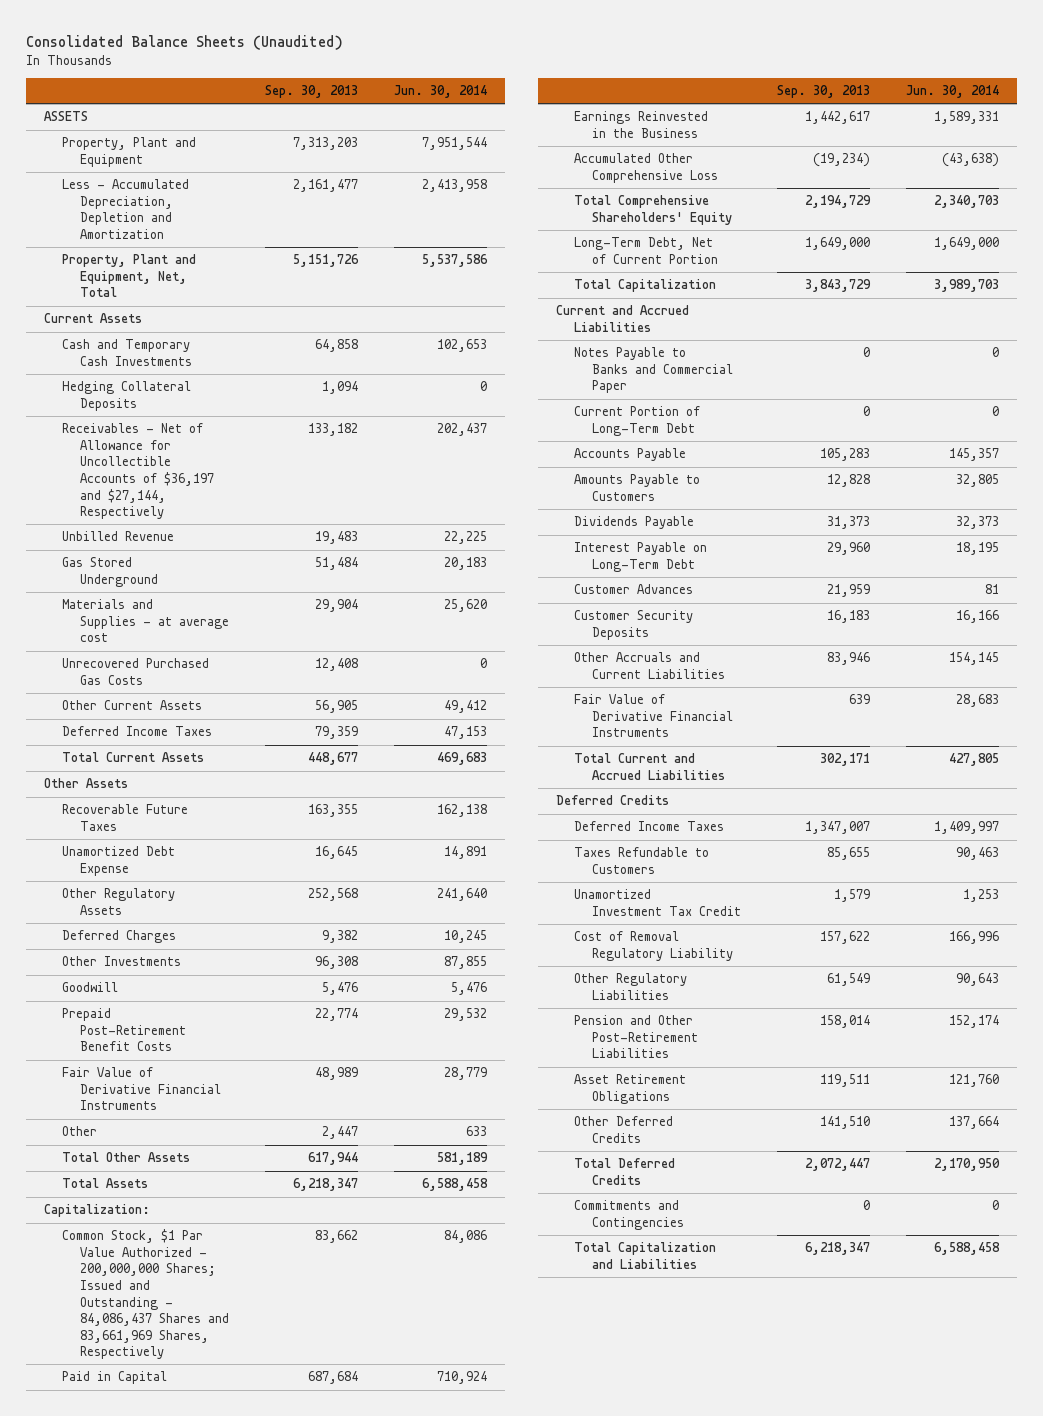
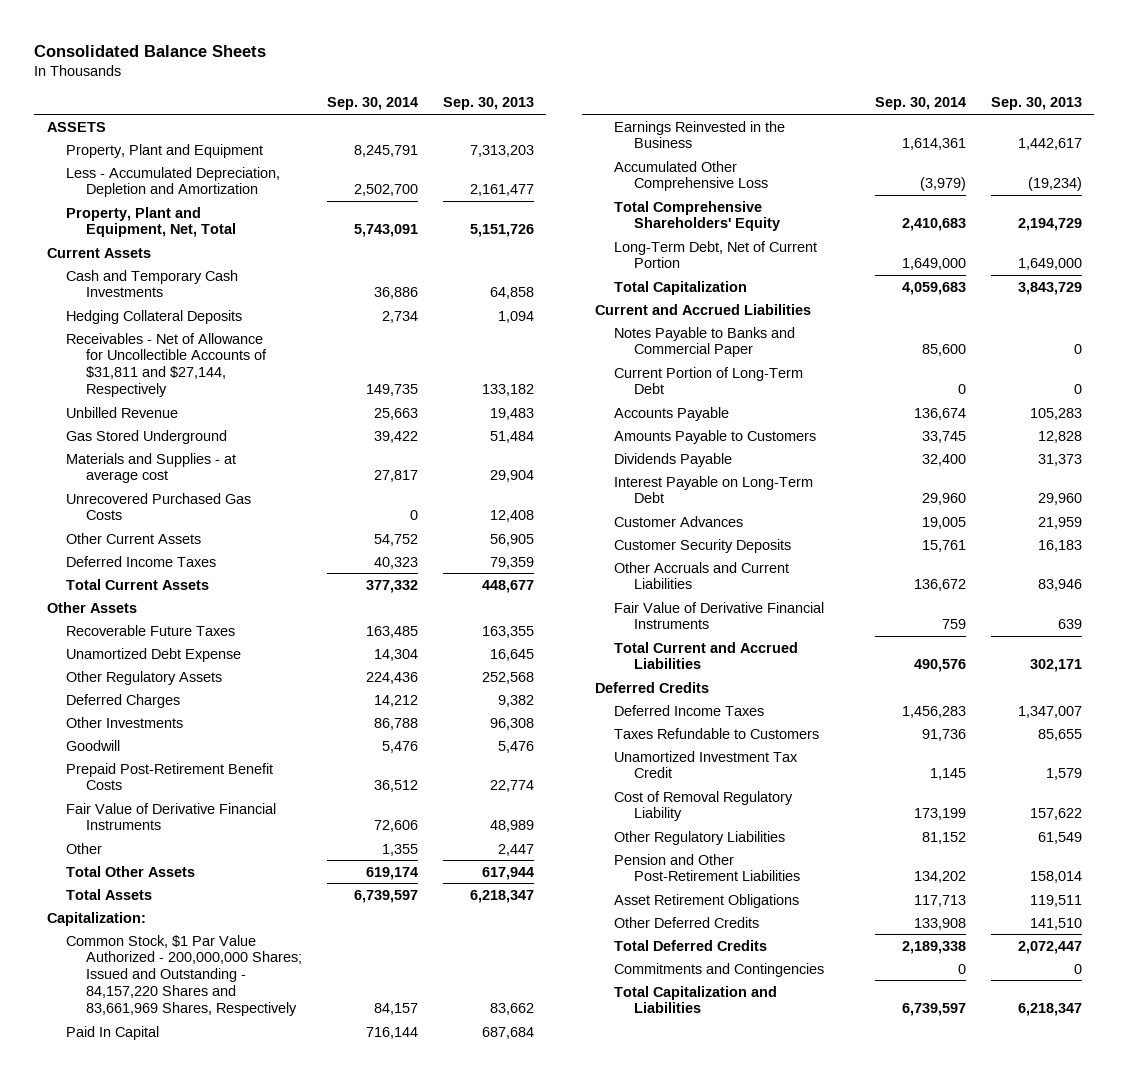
[26,34,344,50] Consolidated Balance Sheets (Unaudited) -> [34,44,267,57] Consolidated Balance Sheets
[394,84,488,98] Jun. 30, 2014 -> none
none -> [326,97,418,111] Sep. 30, 2014
[62,423,215,520] Receivables - Net of Allowance for Uncollectible Accounts of $36,197 and $27,144, Respectively -> [66,332,268,398] Receivables - Net of Allowance for Uncollectible Accounts of $31,811 and $27,144, Respectively
[62,1229,230,1360] Common Stock, $1 Par Value Authorized - 200,000,000 Shares; Issued and Outstanding - 84,086,437 Shares and 83,661,969 Shares, Respectively -> [66,934,303,1016] Common Stock, $1 Par Value Authorized - 200,000,000 Shares; Issued and Outstanding - 84,157,220 Shares and 83,661,969 Shares, Respectively
[62,1371,168,1385] Paid in Capital -> [66,1025,160,1040] Paid In Capital

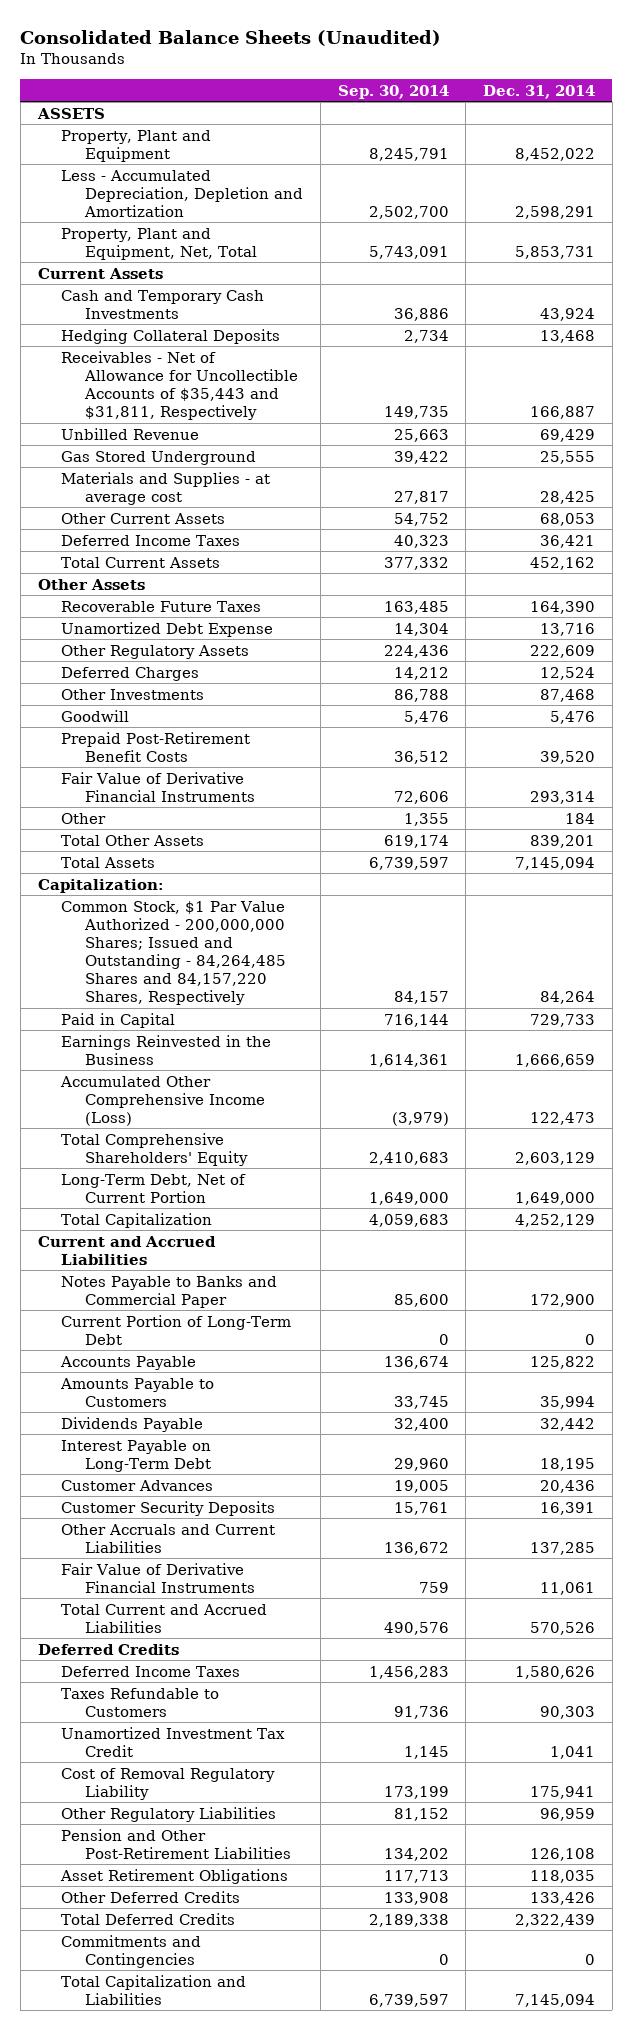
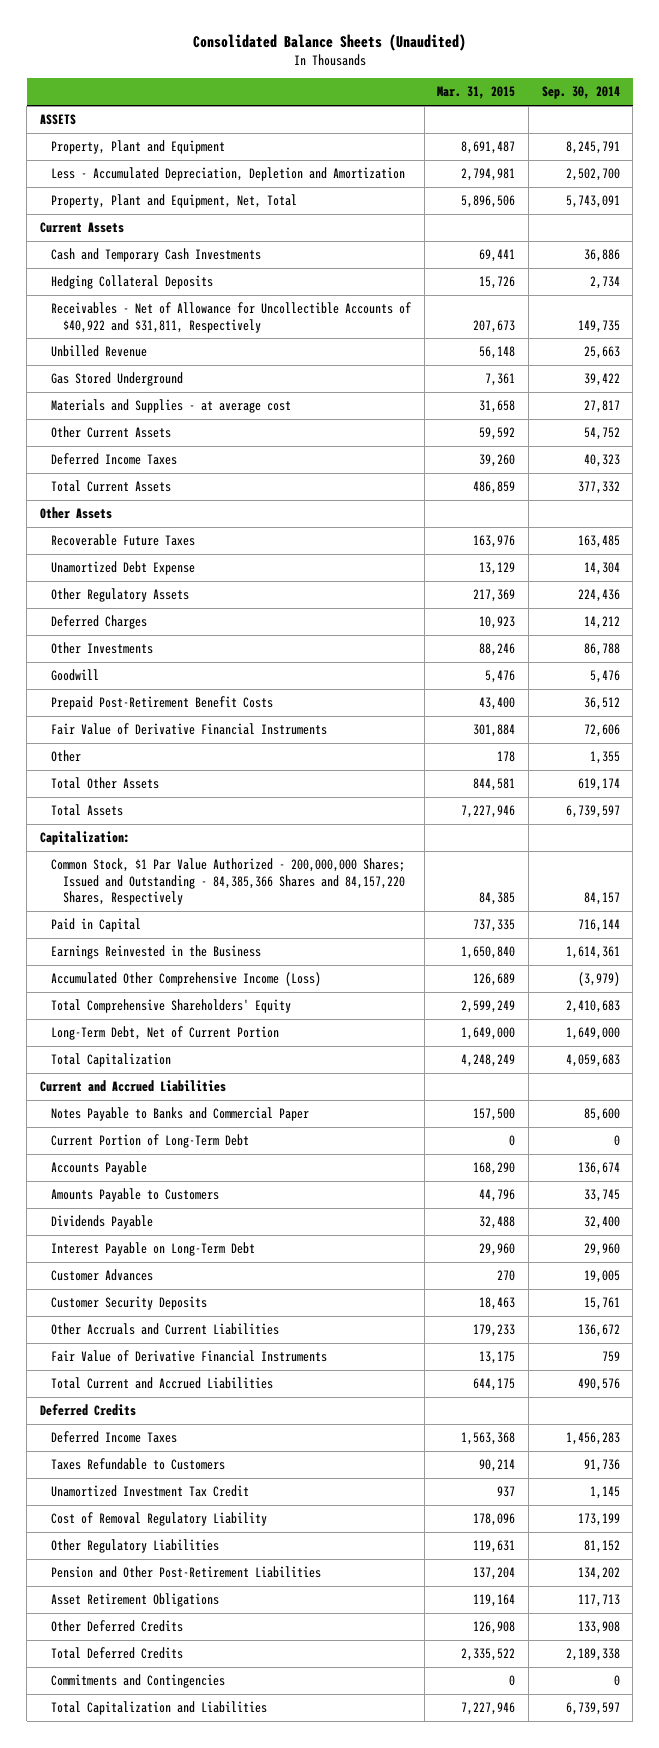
[483,84,596,99] Dec. 31, 2014 -> none
none -> [437,86,516,100] Mar. 31, 2015
[61,350,298,420] Receivables - Net of Allowance for Uncollectible Accounts of $35,443 and $31,811, Respectively -> [51,302,412,333] Receivables - Net of Allowance for Uncollectible Accounts of $40,922 and $31,811, Respectively
[61,900,286,1006] Common Stock, $1 Par Value Authorized - 200,000,000 Shares; Issued and Outstanding - 84,264,485 Shares and 84,157,220 Shares, Respectively -> [51,858,406,905] Common Stock, $1 Par Value Authorized - 200,000,000 Shares; Issued and Outstanding - 84,385,366 Shares and 84,157,220 Shares, Respectively

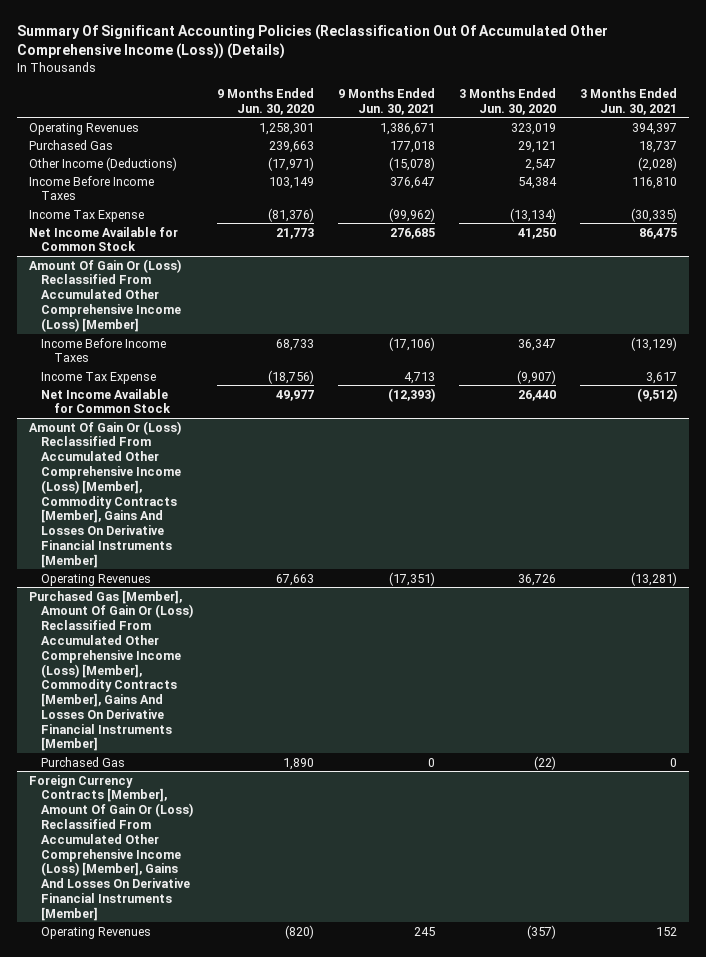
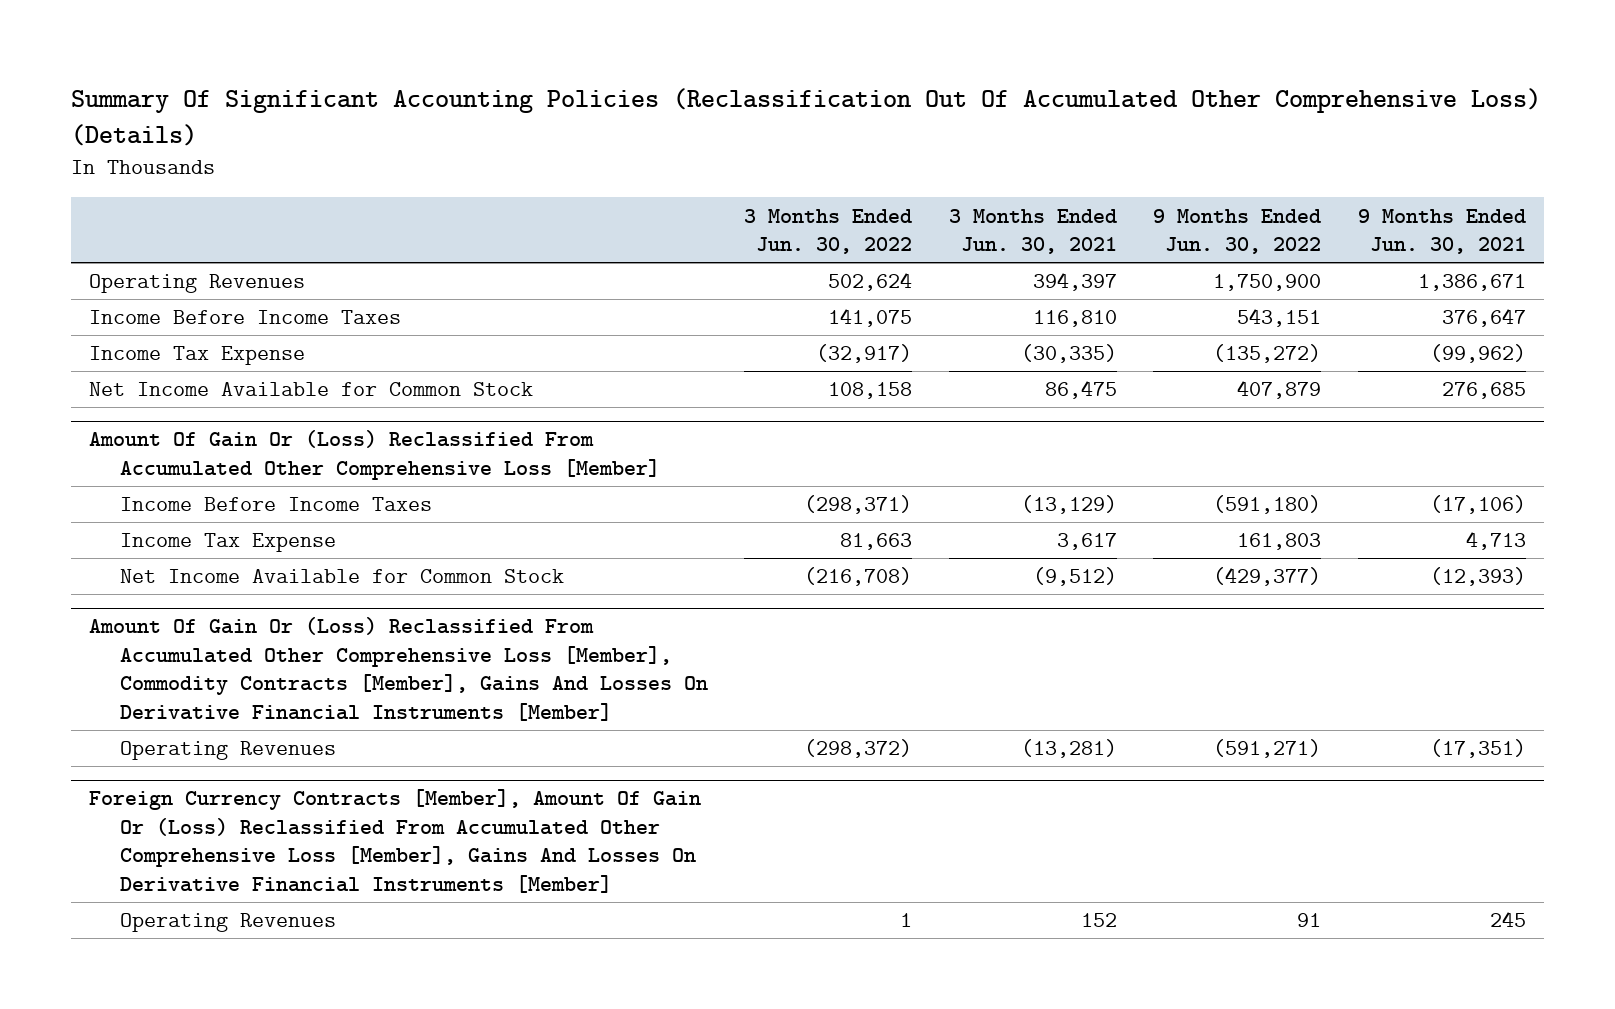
[16,24,608,60] Summary Of Significant Accounting Policies (Reclassification Out Of Accumulated Other Comprehensive Income (Loss)) (Details) -> [71,88,1542,147] Summary Of Significant Accounting Policies (Reclassification Out Of Accumulated Other Comprehensive Loss) (Details)
[217,87,315,115] 9 Months Ended Jun. 30, 2020 -> none
[459,87,557,115] 3 Months Ended Jun. 30, 2020 -> none
none -> [744,208,913,255] 3 Months Ended Jun. 30, 2022
none -> [1153,208,1322,255] 9 Months Ended Jun. 30, 2022
[28,139,113,150] Purchased Gas -> none
[28,156,177,171] Other Income (Deductions) -> none
[28,258,182,332] Amount Of Gain Or (Loss) Reclassified From Accumulated Other Comprehensive Income (Loss) [Member] -> [89,430,660,480] Amount Of Gain Or (Loss) Reclassified From Accumulated Other Comprehensive Loss [Member]
[28,420,182,568] Amount Of Gain Or (Loss) Reclassified From Accumulated Other Comprehensive Income (Loss) [Member], Commodity Contracts [Member], Gains And Losses On Derivative Financial Instruments [Member] -> [89,617,708,721] Amount Of Gain Or (Loss) Reclassified From Accumulated Other Comprehensive Loss [Member], Commodity Contracts [Member], Gains And Losses On Derivative Financial Instruments [Member]
[28,589,194,752] Purchased Gas [Member], Amount Of Gain Or (Loss) Reclassified From Accumulated Other Comprehensive Income (Loss) [Member], Commodity Contracts [Member], Gains And Losses On Derivative Financial Instruments [Member] -> none
[41,756,126,767] Purchased Gas -> none
[28,774,194,921] Foreign Currency Contracts [Member], Amount Of Gain Or (Loss) Reclassified From Accumulated Other Comprehensive Income (Loss) [Member], Gains And Losses On Derivative Financial Instruments [Member] -> [89,789,702,893] Foreign Currency Contracts [Member], Amount Of Gain Or (Loss) Reclassified From Accumulated Other Comprehensive Loss [Member], Gains And Losses On Derivative Financial Instruments [Member]

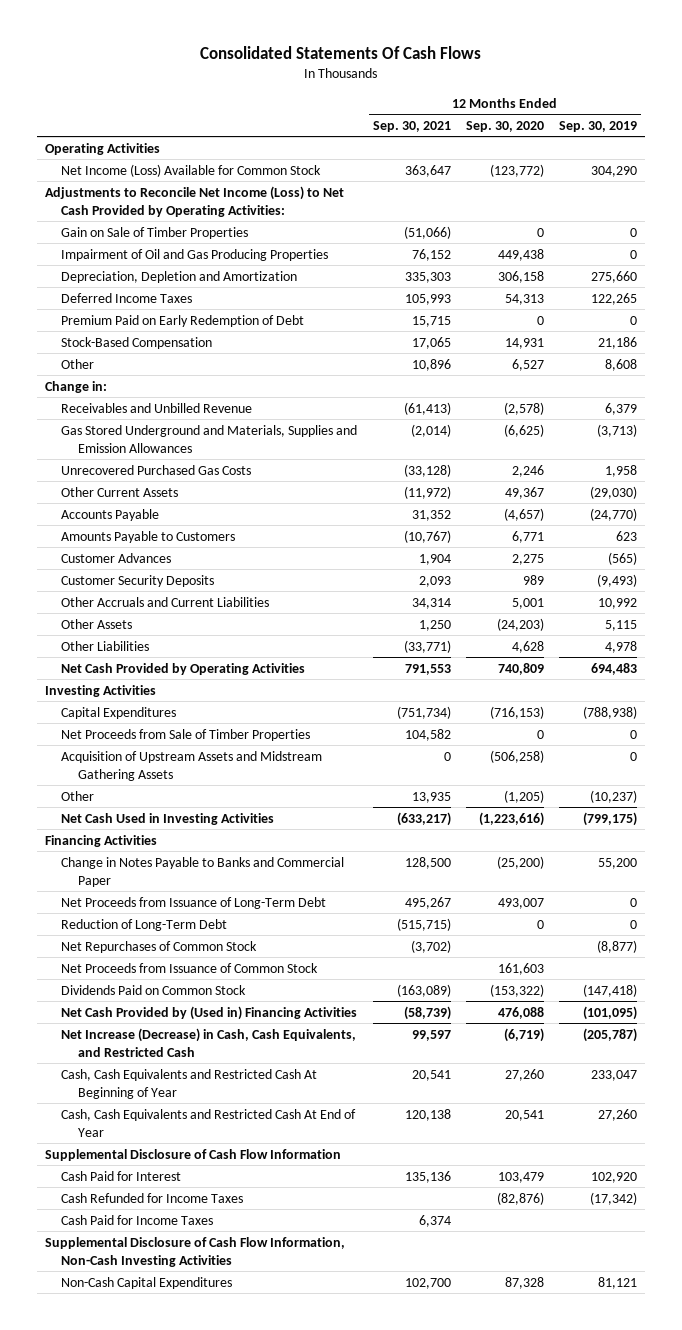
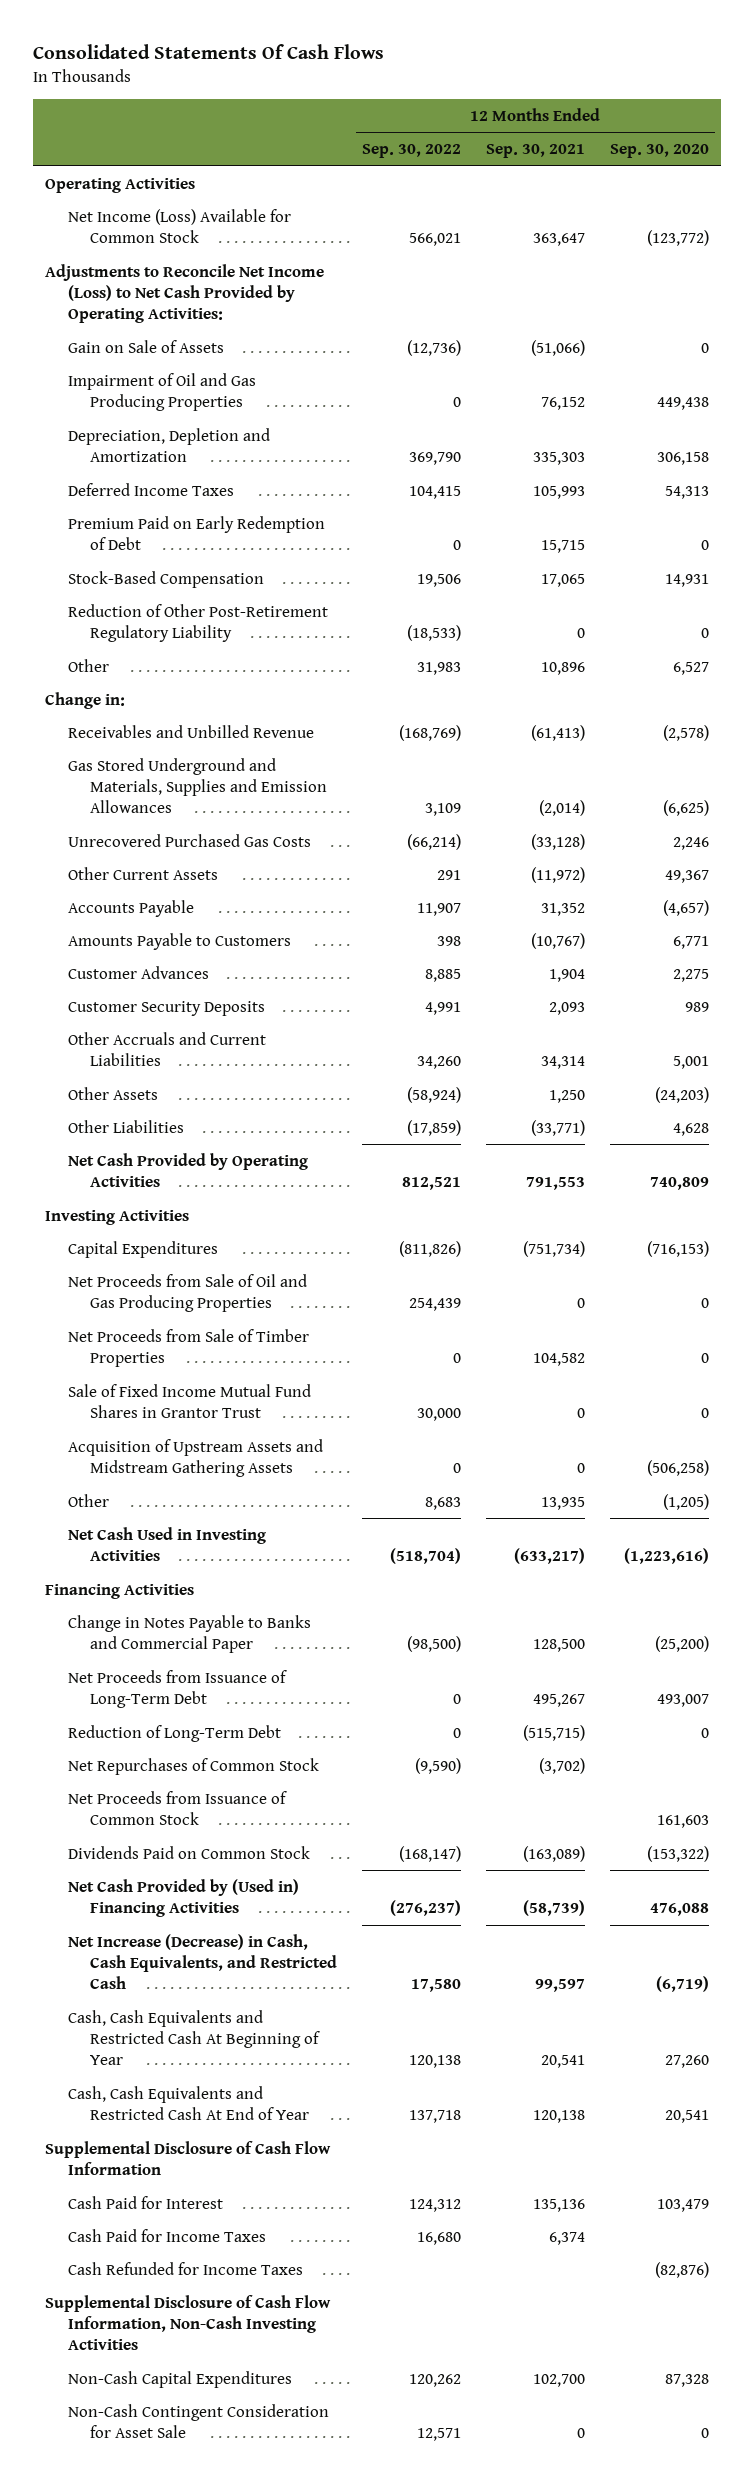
[559,120,638,132] Sep. 30, 2019 -> none
none -> [361,144,461,159] Sep. 30, 2022
[61,226,249,239] Gain on Sale of Timber Properties -> [67,339,224,353] Gain on Sale of Assets
none -> [67,603,328,643] Reduction of Other Post-Retirement Regulatory Liability
none -> [67,1273,307,1313] Net Proceeds from Sale of Oil and Gas Producing Properties
none -> [67,1383,311,1419] Sale of Fixed Income Mutual Fund Shares in Grantor Trust
[61,1192,244,1203] Cash Refunded for Income Taxes -> [67,2261,303,2275] Cash Refunded for Income Taxes
none -> [67,2403,329,2439] Non-Cash Contingent Consideration for Asset Sale

